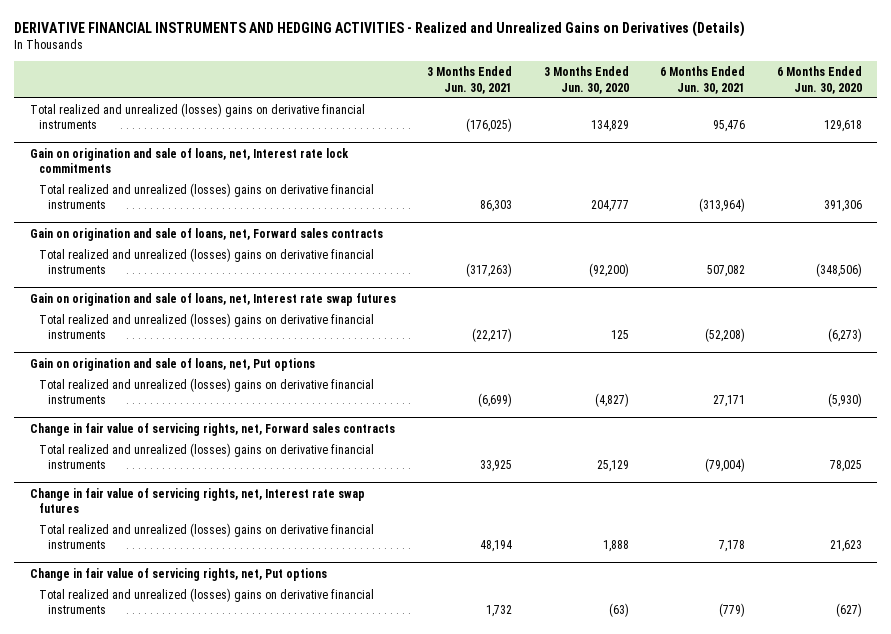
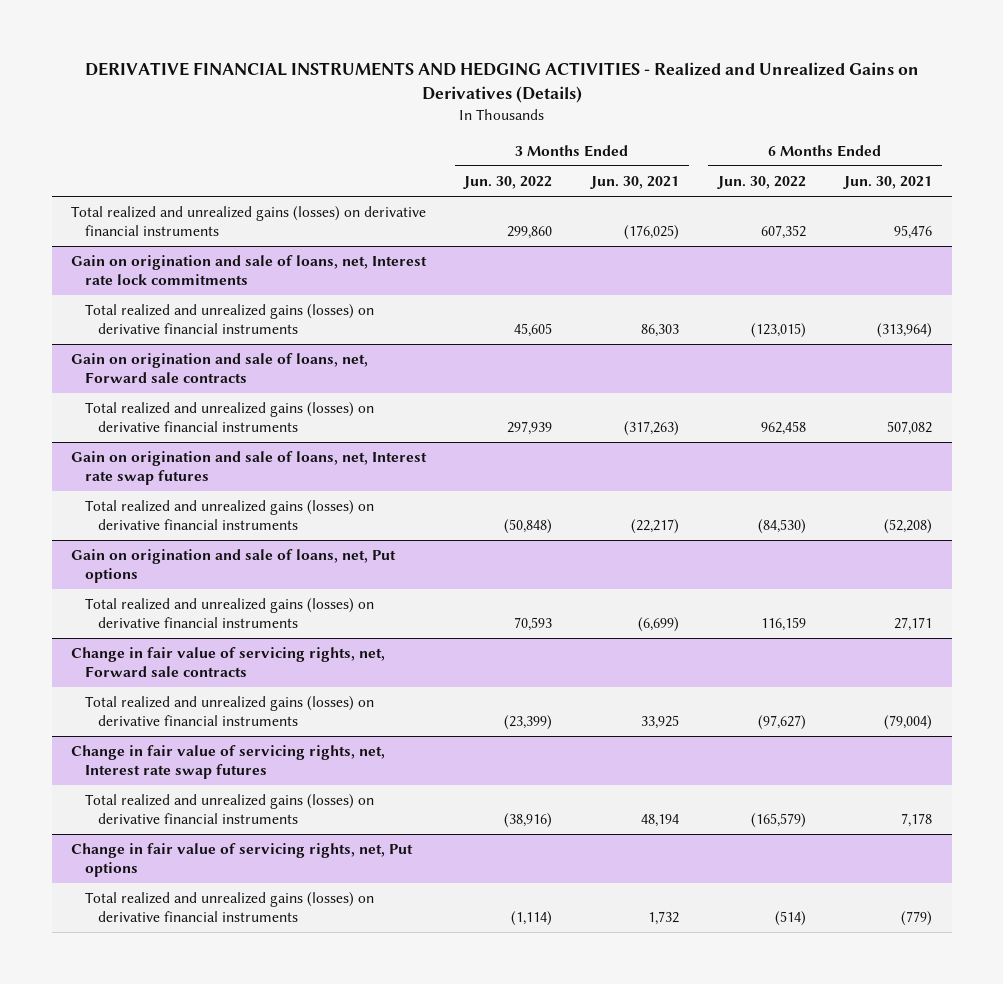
[543,66,629,94] 3 Months Ended Jun. 30, 2020 -> none
[776,66,862,94] 6 Months Ended Jun. 30, 2020 -> none
none -> [463,175,553,189] Jun. 30, 2022
none -> [716,175,806,189] Jun. 30, 2022
[29,102,365,130] Total realized and unrealized (losses) gains on derivative financial instruments -> [70,206,426,236] Total realized and unrealized gains (losses) on derivative financial instruments
[38,182,374,210] Total realized and unrealized (losses) gains on derivative financial instruments -> [84,304,374,334] Total realized and unrealized gains (losses) on derivative financial instruments
[29,227,383,241] Gain on origination and sale of loans, net, Forward sales contracts -> [70,353,368,383] Gain on origination and sale of loans, net, Forward sale contracts
[38,247,374,275] Total realized and unrealized (losses) gains on derivative financial instruments -> [84,402,374,432] Total realized and unrealized gains (losses) on derivative financial instruments
[38,312,374,340] Total realized and unrealized (losses) gains on derivative financial instruments -> [84,500,374,530] Total realized and unrealized gains (losses) on derivative financial instruments
[38,377,374,405] Total realized and unrealized (losses) gains on derivative financial instruments -> [84,598,374,628] Total realized and unrealized gains (losses) on derivative financial instruments
[29,422,395,436] Change in fair value of servicing rights, net, Forward sales contracts -> [70,647,385,677] Change in fair value of servicing rights, net, Forward sale contracts
[38,442,374,470] Total realized and unrealized (losses) gains on derivative financial instruments -> [84,696,374,726] Total realized and unrealized gains (losses) on derivative financial instruments
[38,522,374,550] Total realized and unrealized (losses) gains on derivative financial instruments -> [84,794,374,824] Total realized and unrealized gains (losses) on derivative financial instruments
[38,587,374,615] Total realized and unrealized (losses) gains on derivative financial instruments -> [84,892,374,922] Total realized and unrealized gains (losses) on derivative financial instruments

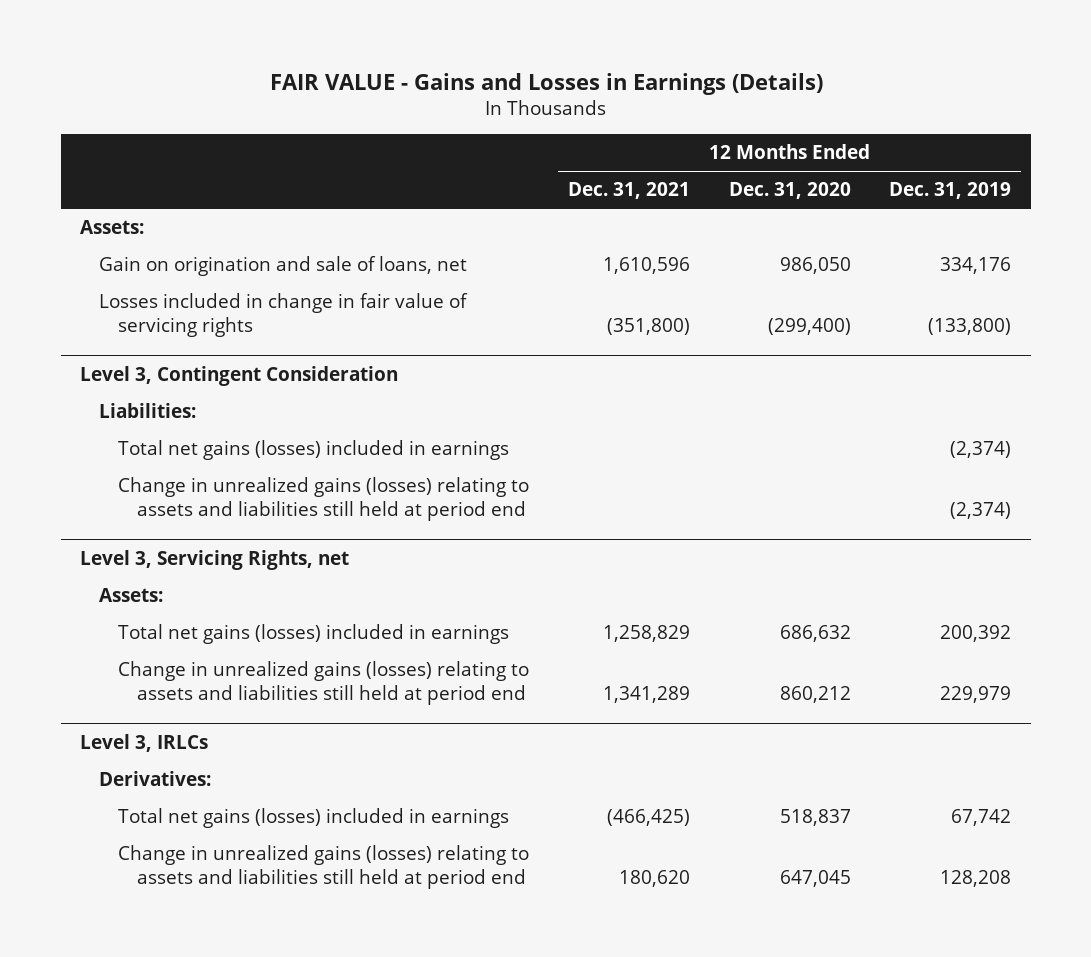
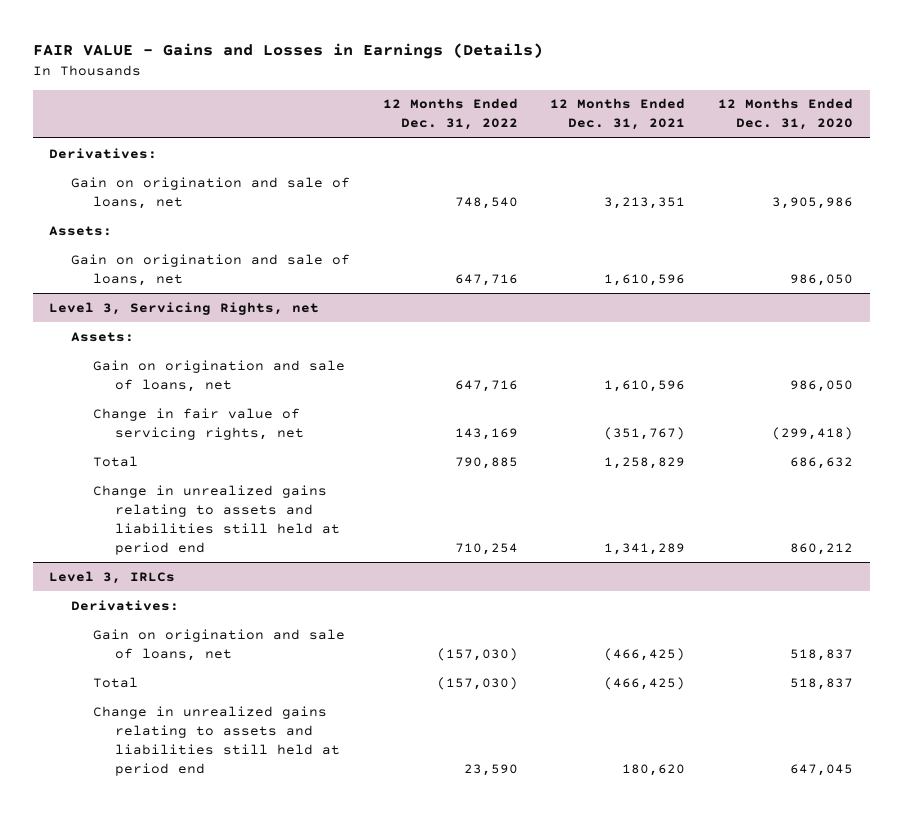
[889,182,1012,200] Dec. 31, 2019 -> none
none -> [382,98,518,131] 12 Months Ended Dec. 31, 2022
none -> [49,147,158,159] Derivatives:
none -> [71,176,351,209] Gain on origination and sale of loans, net
[99,293,469,337] Losses included in change in fair value of servicing rights -> none
[80,366,399,387] Level 3, Contingent Consideration -> none
[99,403,197,419] Liabilities: -> none
[118,440,510,461] Total net gains (losses) included in earnings -> none
[118,477,530,521] Change in unrealized gains (losses) relating to assets and liabilities still held at period end -> none
none -> [93,359,346,392] Gain on origination and sale of loans, net
none -> [93,407,305,440] Change in fair value of servicing rights, net
[118,624,510,645] Total net gains (losses) included in earnings -> [93,455,139,467] Total
[118,661,530,705] Change in unrealized gains (losses) relating to assets and liabilities still held at period end -> [93,484,341,555] Change in unrealized gains relating to assets and liabilities still held at period end
none -> [93,628,346,661] Gain on origination and sale of loans, net
[118,808,510,829] Total net gains (losses) included in earnings -> [93,676,139,688] Total
[118,845,530,889] Change in unrealized gains (losses) relating to assets and liabilities still held at period end -> [93,705,341,776] Change in unrealized gains relating to assets and liabilities still held at period end

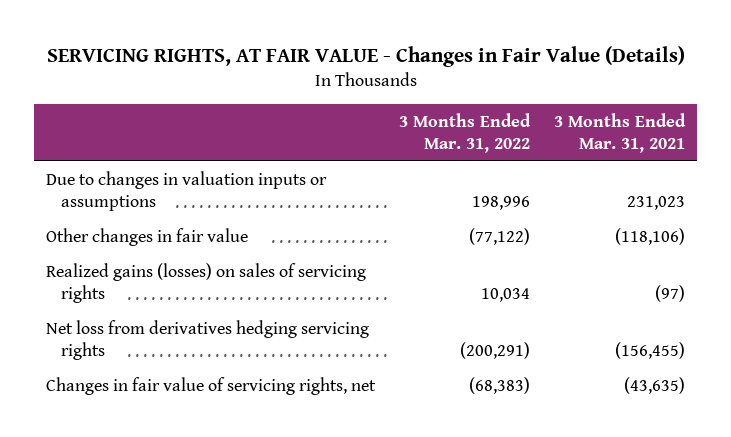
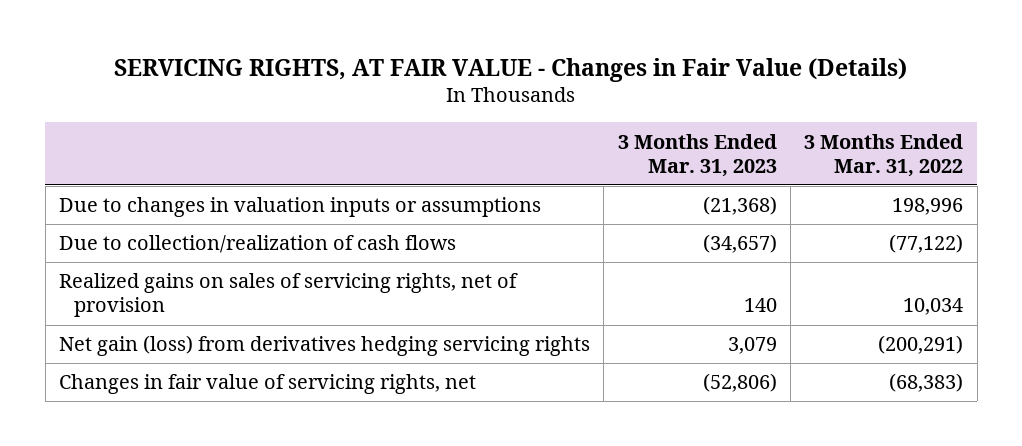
[553,112,686,153] 3 Months Ended Mar. 31, 2021 -> none
none -> [617,133,777,177] 3 Months Ended Mar. 31, 2023
[46,227,249,246] Other changes in fair value -> [58,235,456,254] Due to collection/realization of cash flows
[46,262,367,304] Realized gains (losses) on sales of servicing rights -> [58,273,518,318] Realized gains on sales of servicing rights, net of provision
[46,319,370,361] Net loss from derivatives hedging servicing rights -> [58,335,590,357] Net gain (loss) from derivatives hedging servicing rights

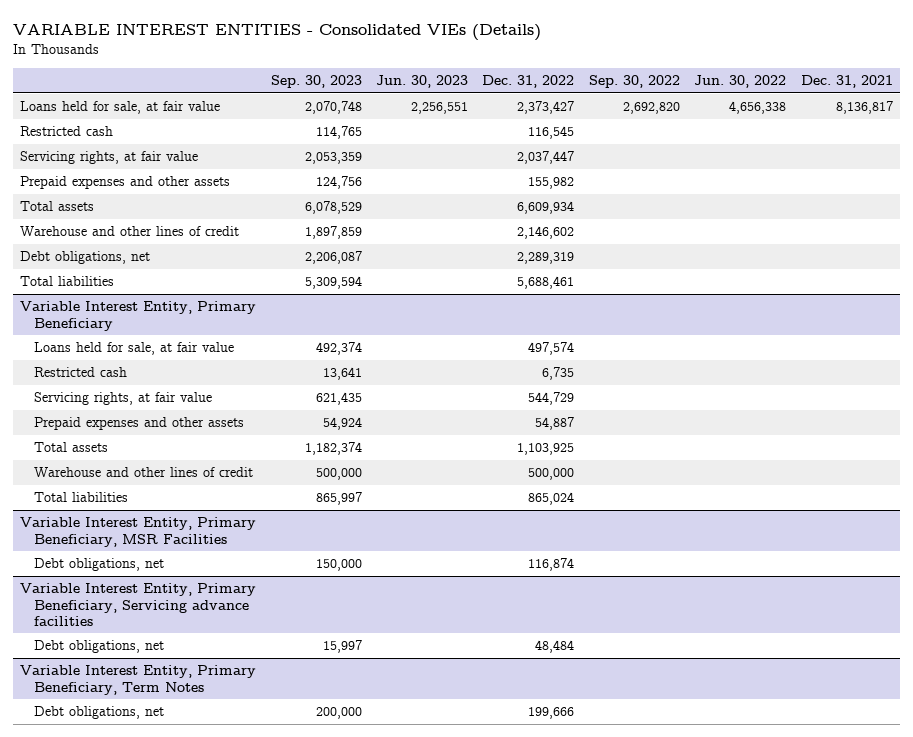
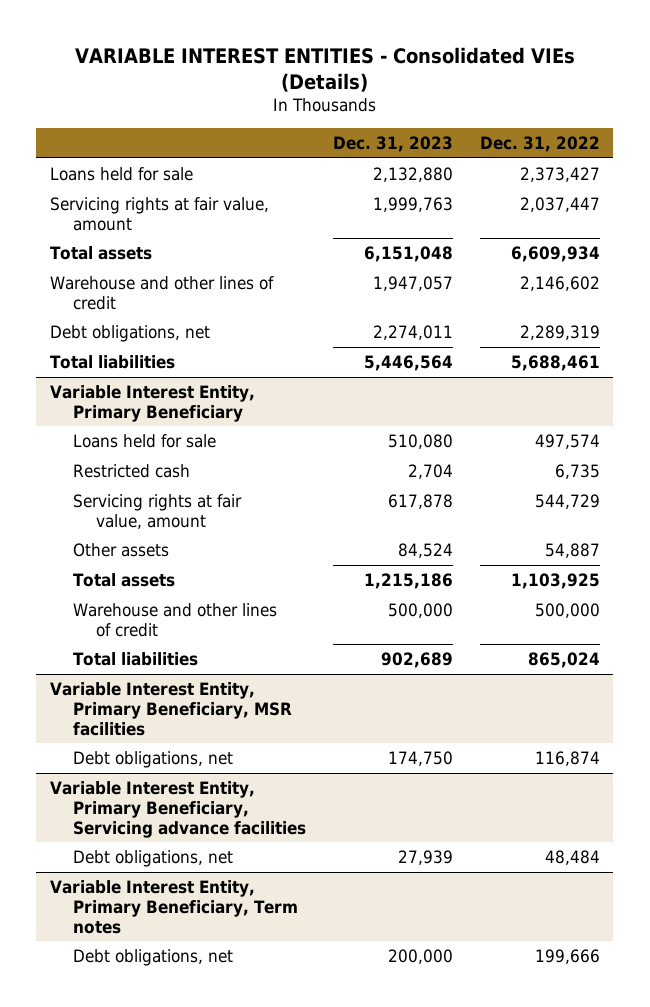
[270,74,362,88] Sep. 30, 2023 -> none
[375,74,468,88] Jun. 30, 2023 -> none
[588,74,680,88] Sep. 30, 2022 -> none
[694,74,787,88] Jun. 30, 2022 -> none
[800,74,893,88] Dec. 31, 2021 -> none
none -> [333,136,454,153] Dec. 31, 2023
[20,126,114,137] Restricted cash -> none
[20,176,231,190] Prepaid expenses and other assets -> none
[20,101,221,115] Loans held for sale, at fair value -> [49,166,193,181] Loans held for sale
[20,151,199,165] Servicing rights, at fair value -> [49,196,269,231] Servicing rights at fair value, amount
[33,342,234,356] Loans held for sale, at fair value -> [73,433,217,448] Loans held for sale
[33,392,212,406] Servicing rights, at fair value -> [73,493,243,529] Servicing rights at fair value, amount
[33,417,244,431] Prepaid expenses and other assets -> [73,542,170,557] Other assets
[20,517,257,547] Variable Interest Entity, Primary Beneficiary, MSR Facilities -> [49,681,293,736] Variable Interest Entity, Primary Beneficiary, MSR facilities
[20,665,257,695] Variable Interest Entity, Primary Beneficiary, Term Notes -> [49,879,299,934] Variable Interest Entity, Primary Beneficiary, Term notes

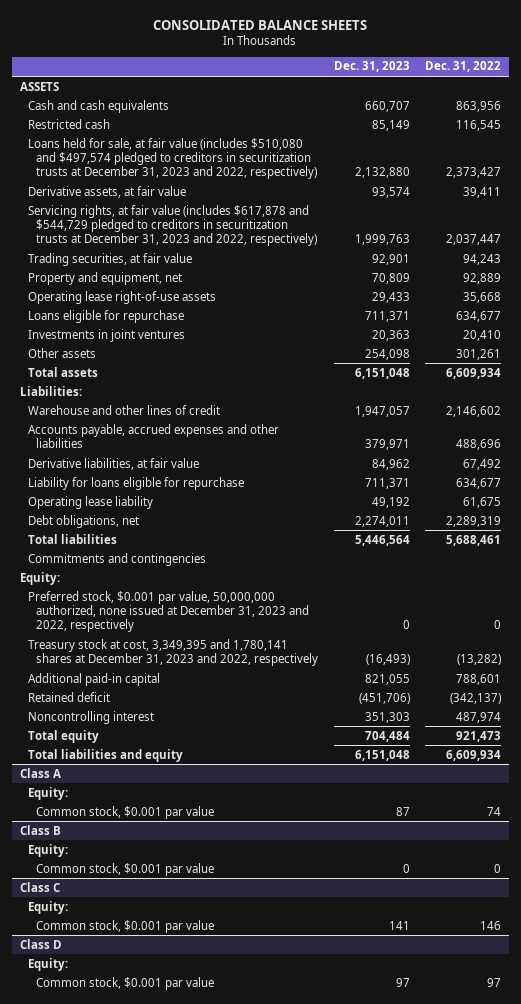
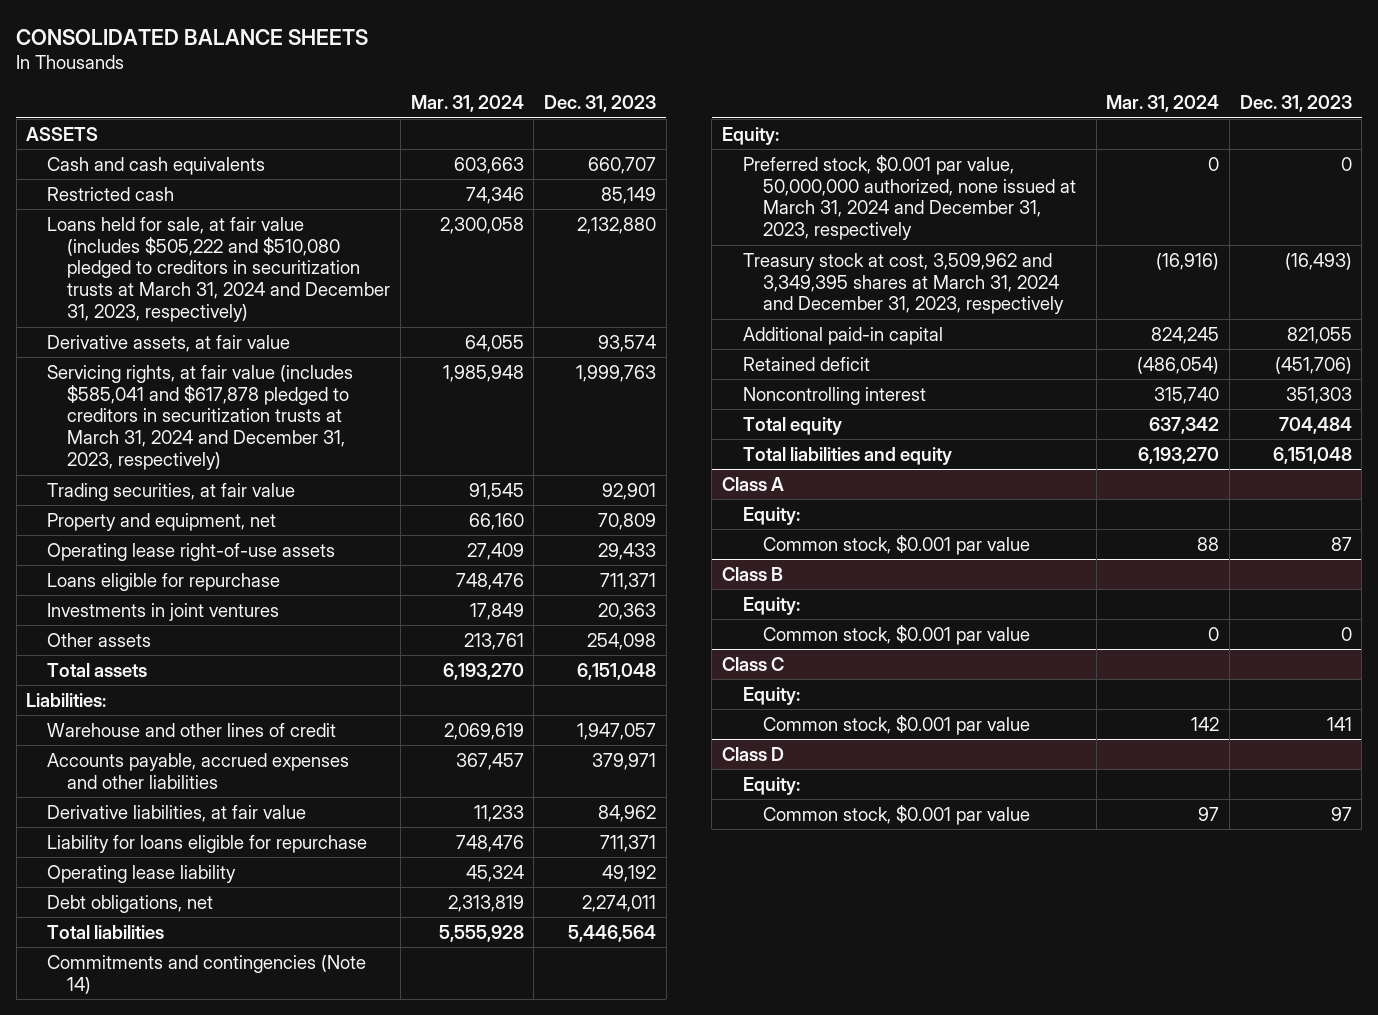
[425,61,502,73] Dec. 31, 2022 -> none
none -> [410,95,524,113] Mar. 31, 2024
[27,137,317,180] Loans held for sale, at fair value (includes $510,080 and $497,574 pledged to creditors in securitization trusts at December 31, 2023 and 2022, respectively) -> [46,216,391,323] Loans held for sale, at fair value (includes $505,222 and $510,080 pledged to creditors in securitization trusts at March 31, 2024 and December 31, 2023, respectively)
[27,204,317,247] Servicing rights, at fair value (includes $617,878 and $544,729 pledged to creditors in securitization trusts at December 31, 2023 and 2022, respectively) -> [46,364,353,471] Servicing rights, at fair value (includes $585,041 and $617,878 pledged to creditors in securitization trusts at March 31, 2024 and December 31, 2023, respectively)
[27,552,206,566] Commitments and contingencies -> [46,954,366,994] Commitments and contingencies (Note 14)
[27,590,309,633] Preferred stock, $0.001 par value, 50,000,000 authorized, none issued at December 31, 2023 and 2022, respectively -> [742,154,1077,241] Preferred stock, $0.001 par value, 50,000,000 authorized, none issued at March 31, 2024 and December 31, 2023, respectively
[27,638,318,666] Treasury stock at cost, 3,349,395 and 1,780,141 shares at December 31, 2023 and 2022, respectively -> [742,252,1065,315] Treasury stock at cost, 3,509,962 and 3,349,395 shares at March 31, 2024 and December 31, 2023, respectively

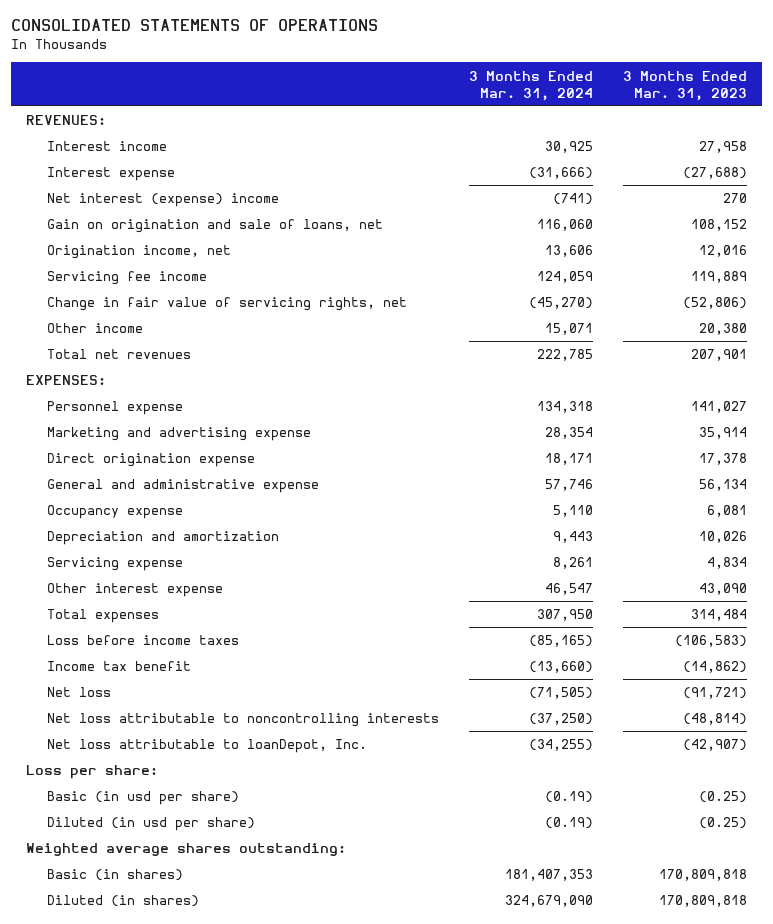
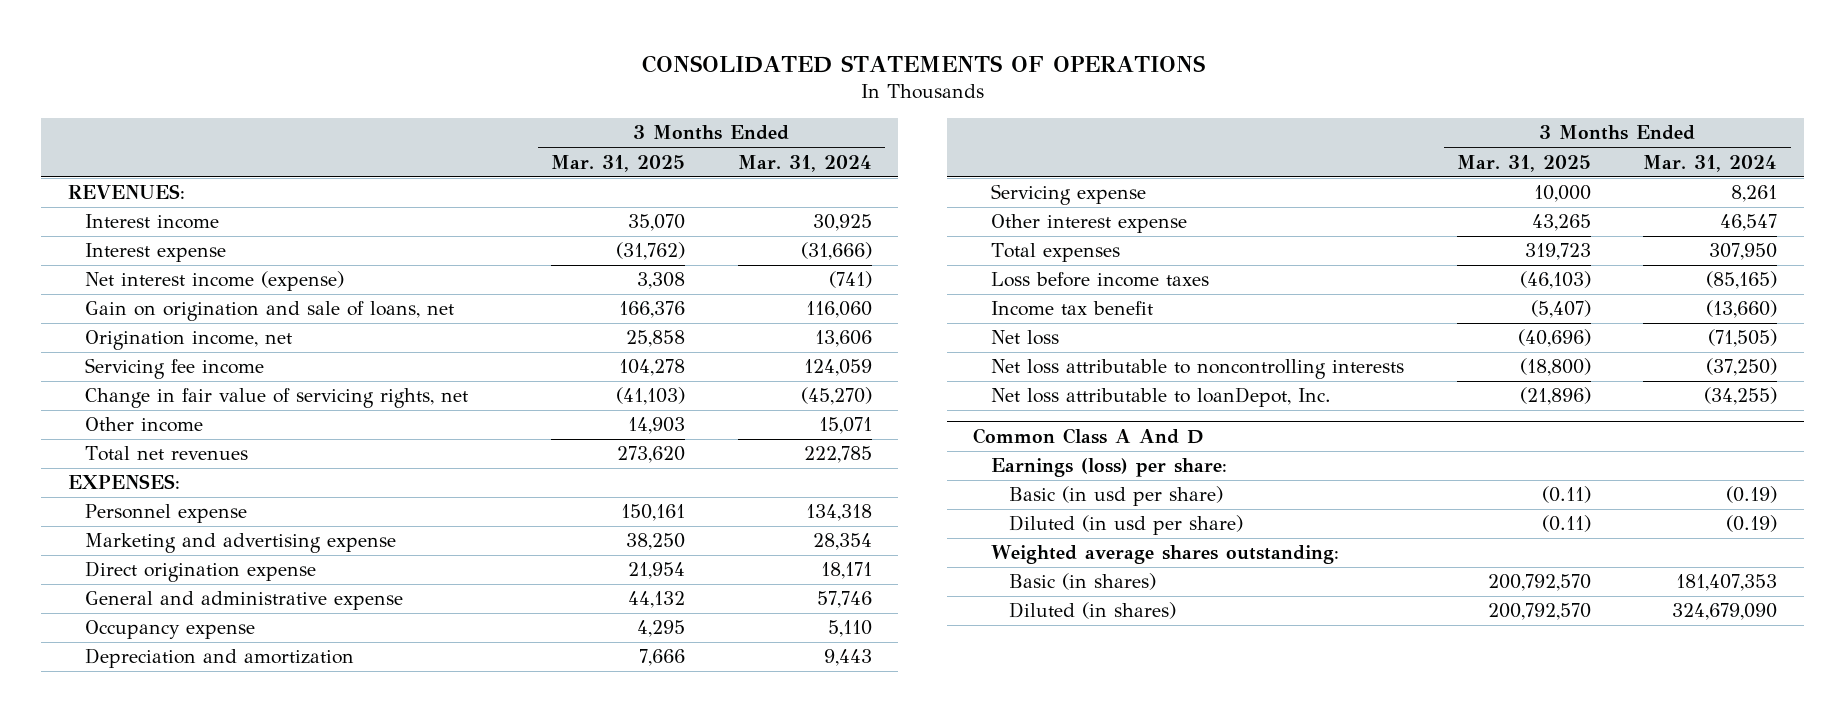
[623,70,748,101] 3 Months Ended Mar. 31, 2023 -> none
none -> [551,154,686,172] Mar. 31, 2025
[46,193,279,208] Net interest (expense) income -> [85,271,345,292] Net interest income (expense)
none -> [973,428,1205,445] Common Class A And D
[25,765,158,780] Loss per share: -> [991,458,1228,478] Earnings (loss) per share:

